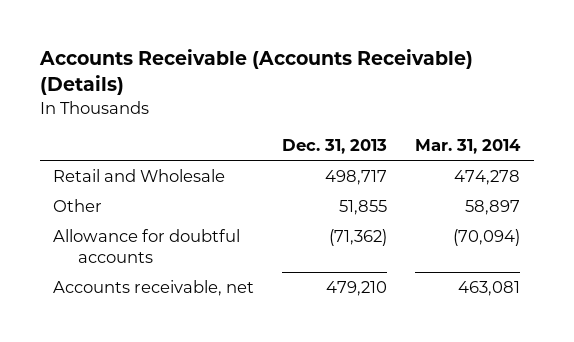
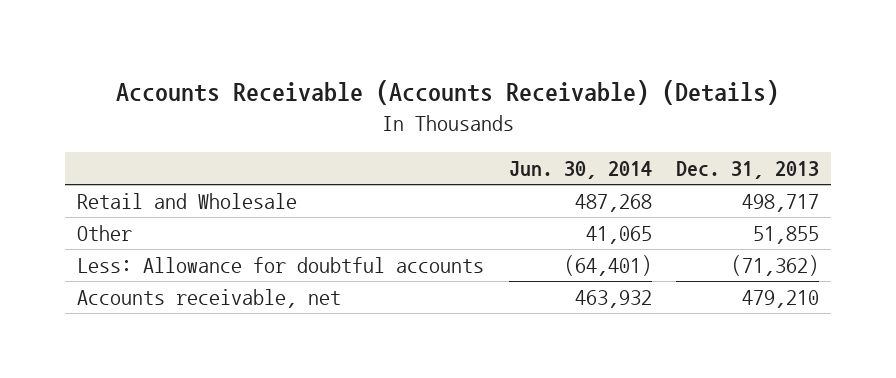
[415,139,522,155] Mar. 31, 2014 -> none
none -> [508,161,652,180] Jun. 30, 2014
[53,228,241,264] Allowance for doubtful accounts -> [77,257,485,274] Less: Allowance for doubtful accounts

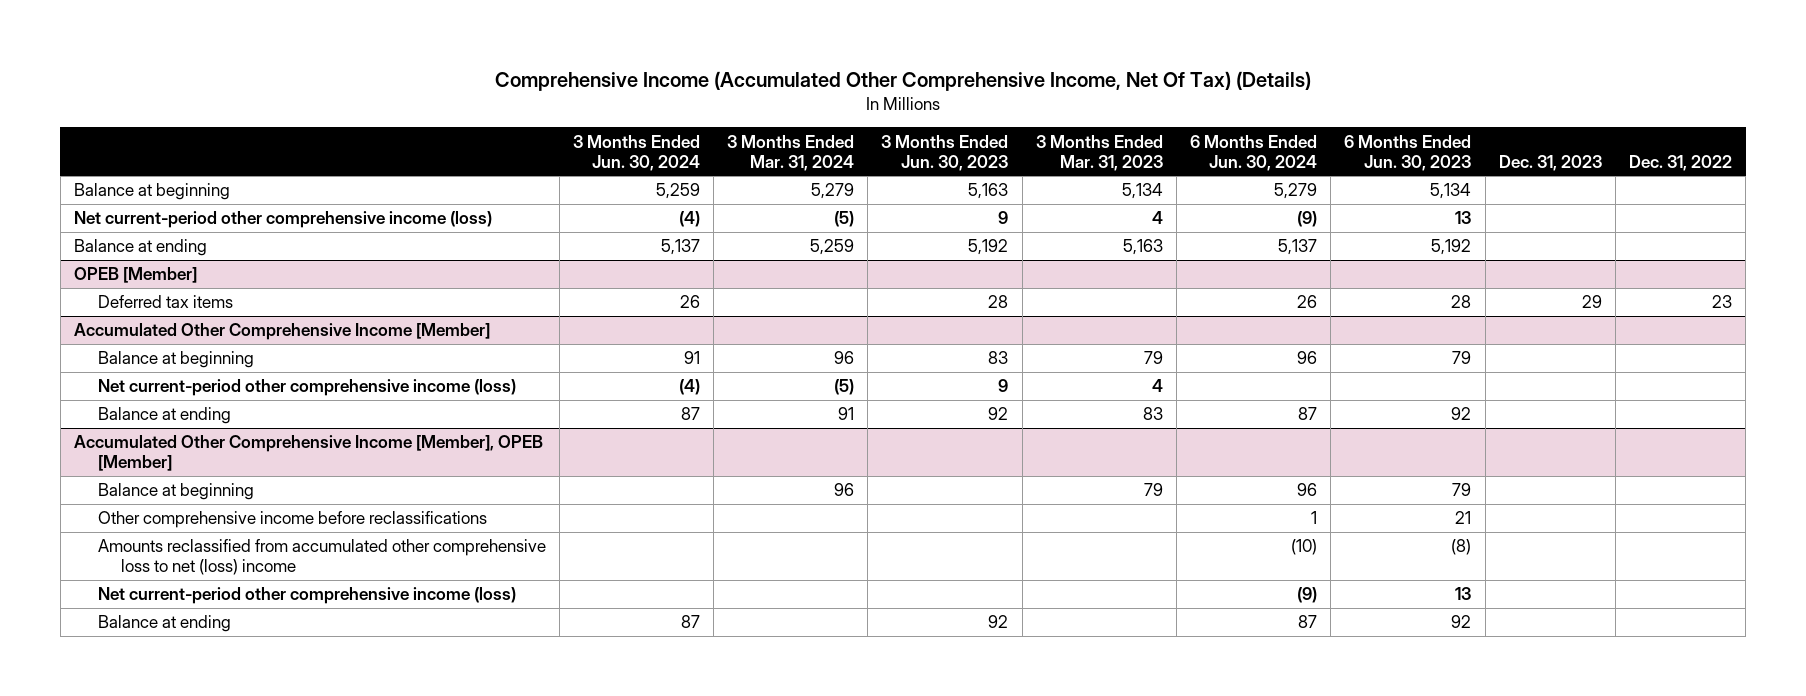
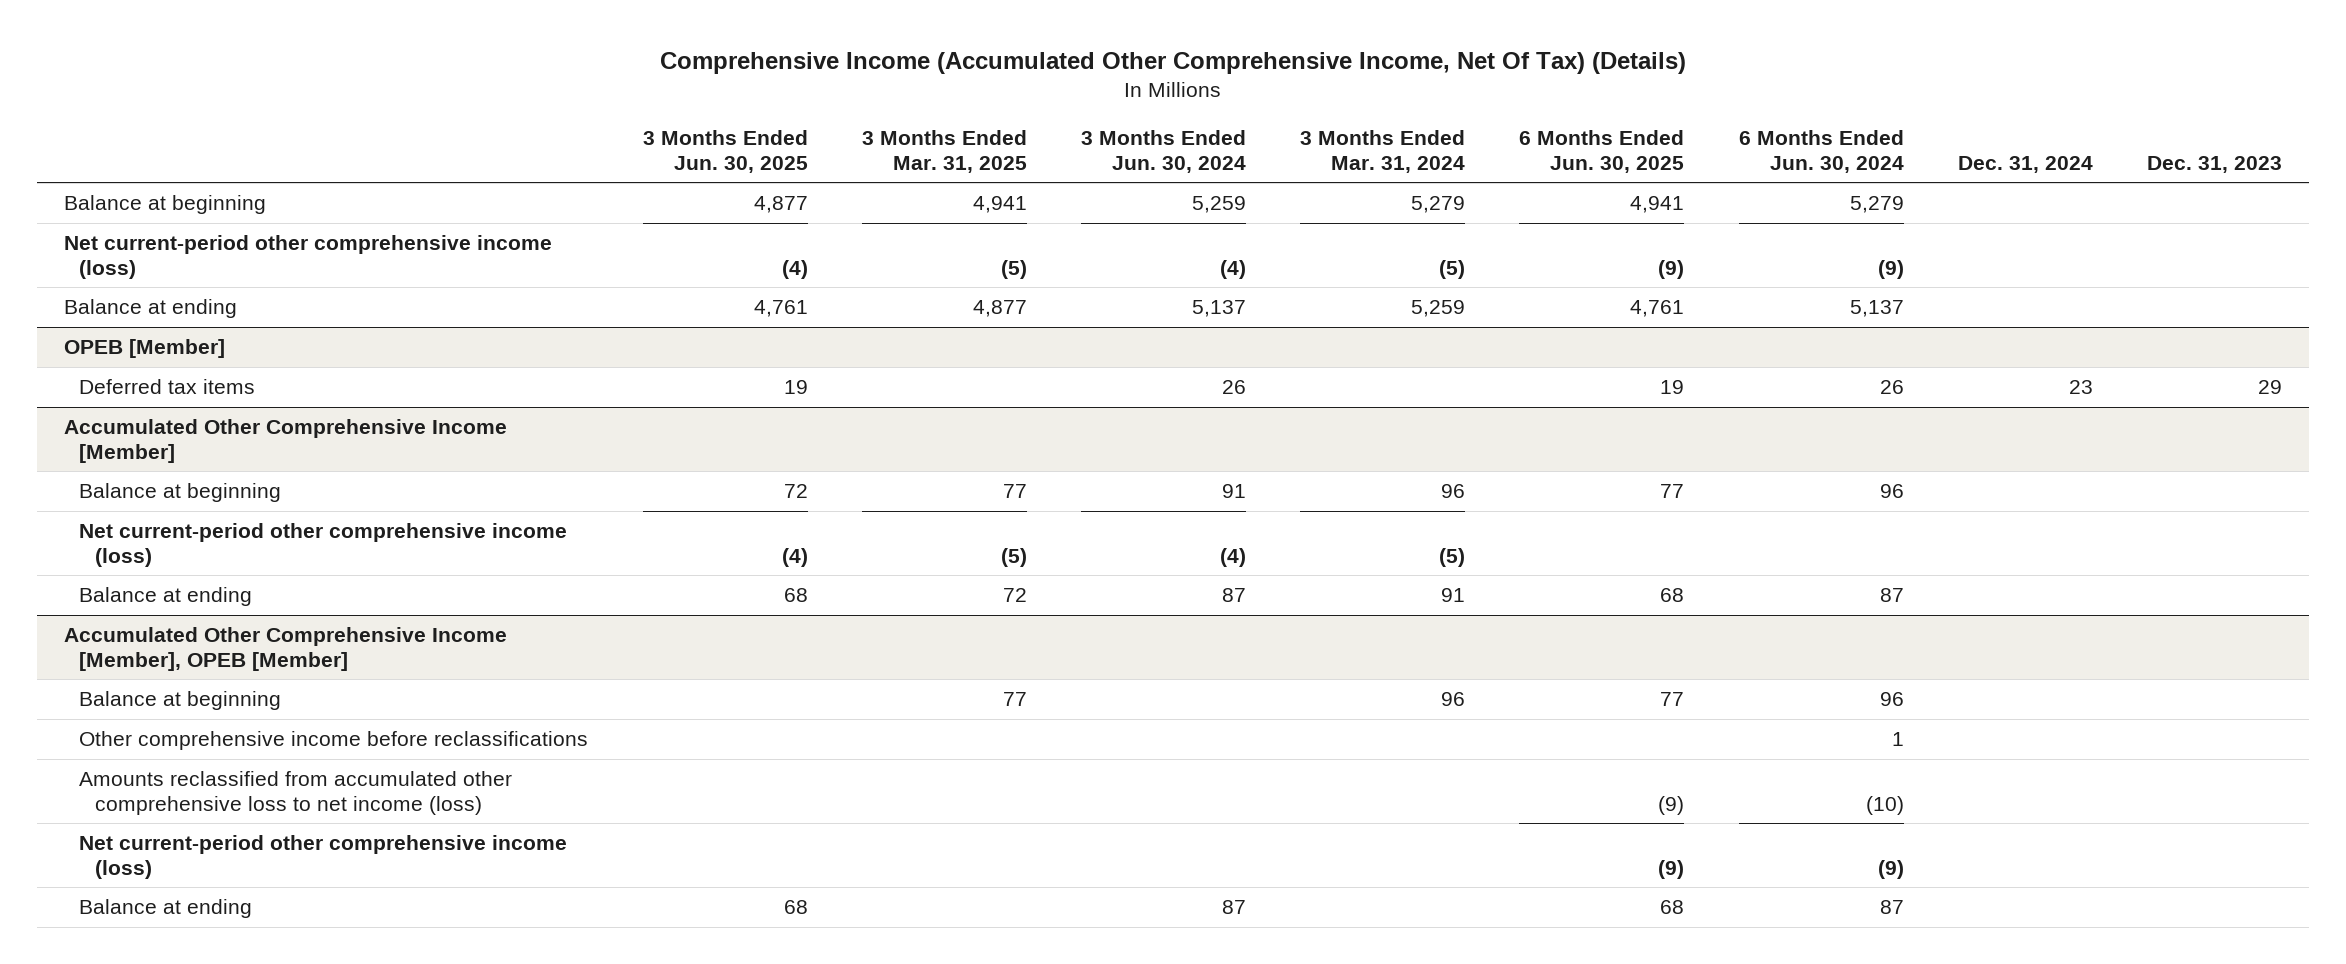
[881,134,1009,171] 3 Months Ended Jun. 30, 2023 -> none
[1035,134,1163,171] 3 Months Ended Mar. 31, 2023 -> none
[1344,134,1472,171] 6 Months Ended Jun. 30, 2023 -> none
[1629,154,1733,171] Dec. 31, 2022 -> none
none -> [642,130,808,173] 3 Months Ended Jun. 30, 2025
none -> [861,130,1027,173] 3 Months Ended Mar. 31, 2025
none -> [1519,130,1685,173] 6 Months Ended Jun. 30, 2025
none -> [1957,155,2093,173] Dec. 31, 2024
[97,539,546,576] Amounts reclassified from accumulated other comprehensive loss to net (loss) income -> [79,771,513,815] Amounts reclassified from accumulated other comprehensive loss to net income (loss)

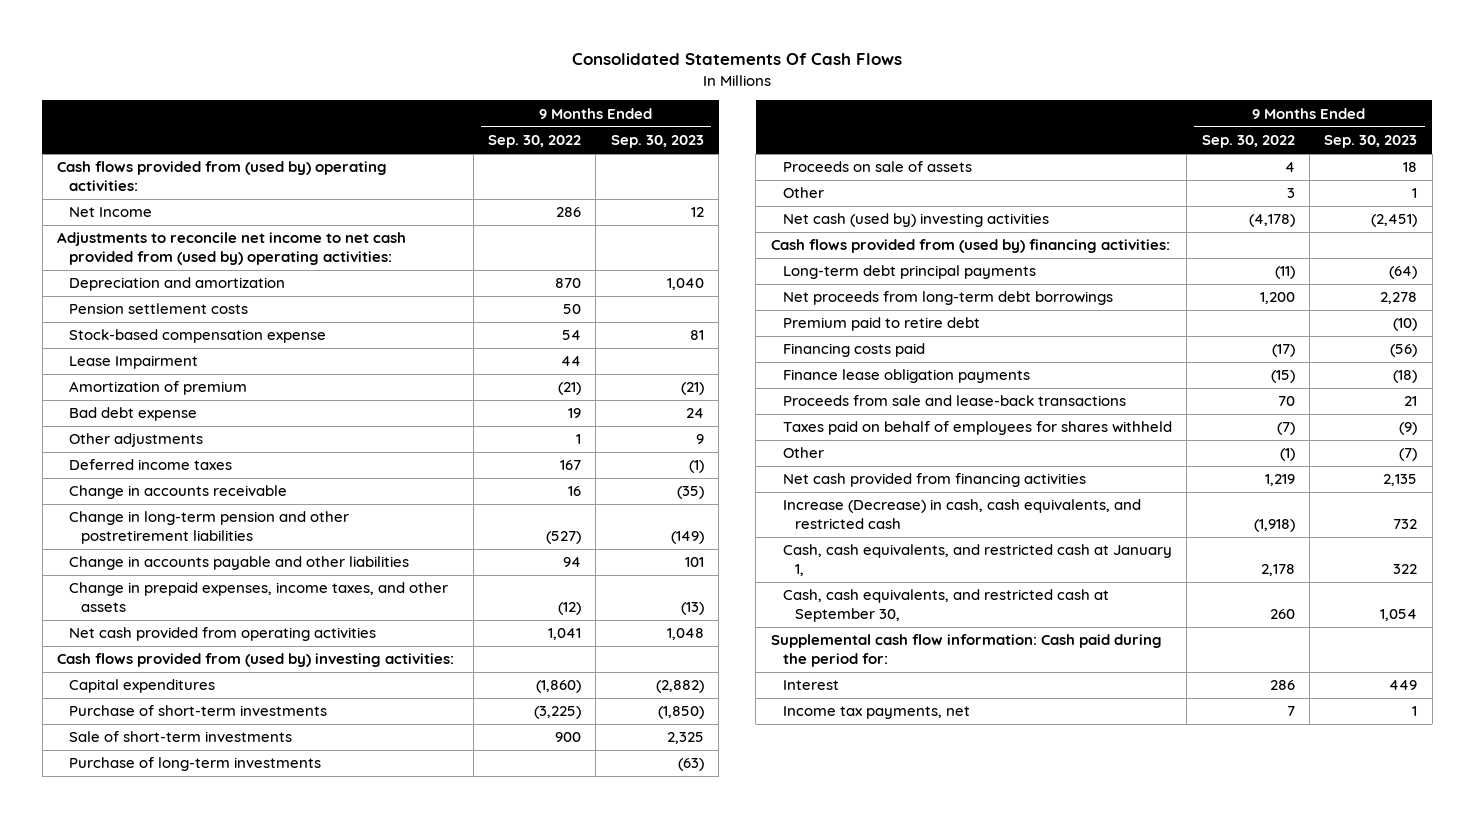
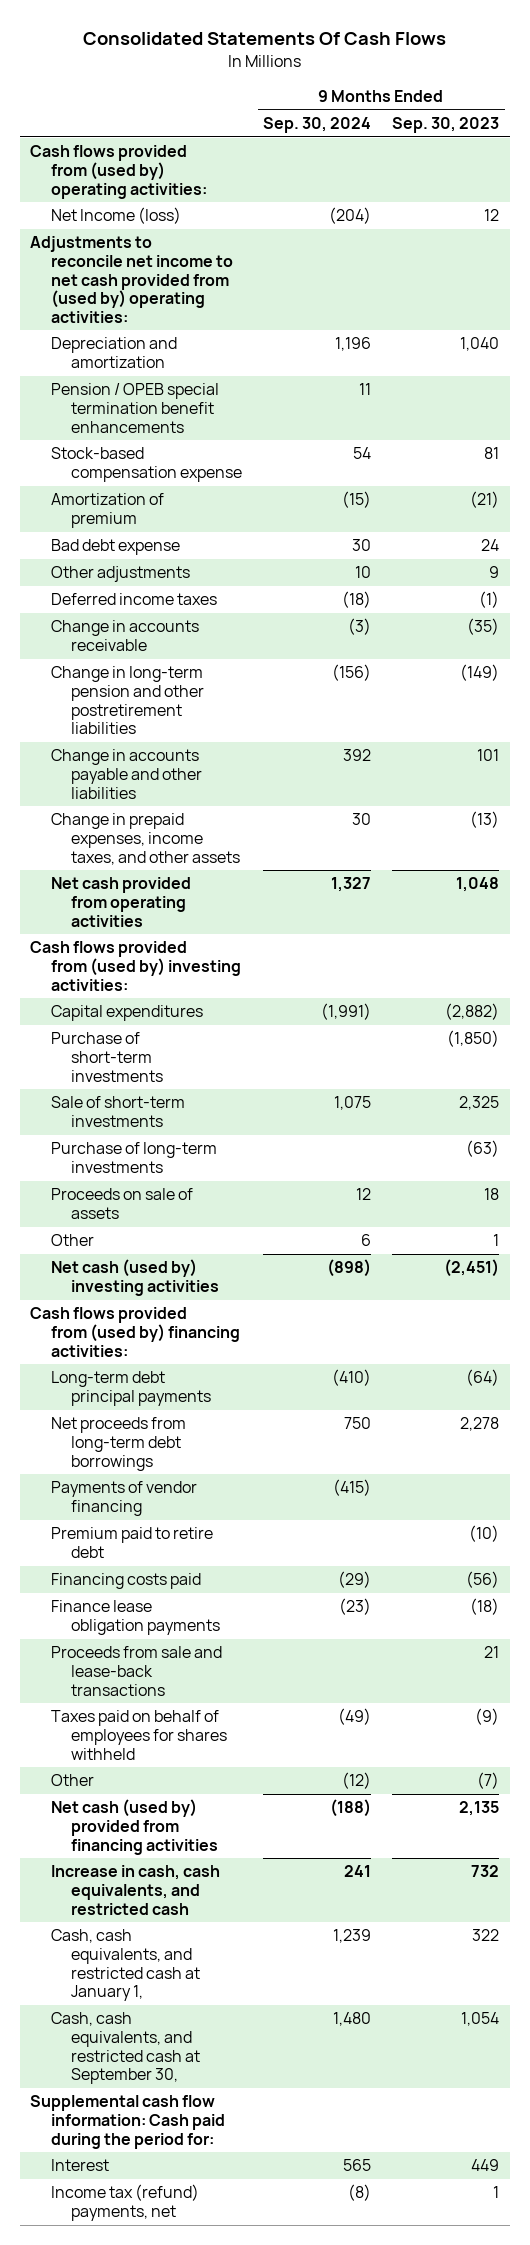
[488,135,582,149] Sep. 30, 2022 -> none
none -> [263,117,372,134] Sep. 30, 2024
[69,207,153,218] Net Income -> [50,207,181,225] Net Income (loss)
[69,303,249,315] Pension settlement costs -> [50,383,219,433] Pension / OPEB special termination benefit enhancements
[69,355,199,370] Lease Impairment -> none
none -> [50,1481,197,1516] Payments of vendor financing
[782,473,1086,488] Net cash provided from financing activities -> [50,1799,219,1855] Net cash (used by) provided from financing activities
[782,499,1141,529] Increase (Decrease) in cash, cash equivalents, and restricted cash -> [50,1865,220,1915] Increase in cash, cash equivalents, and restricted cash
[782,706,970,720] Income tax payments, net -> [50,2184,199,2221] Income tax (refund) payments, net

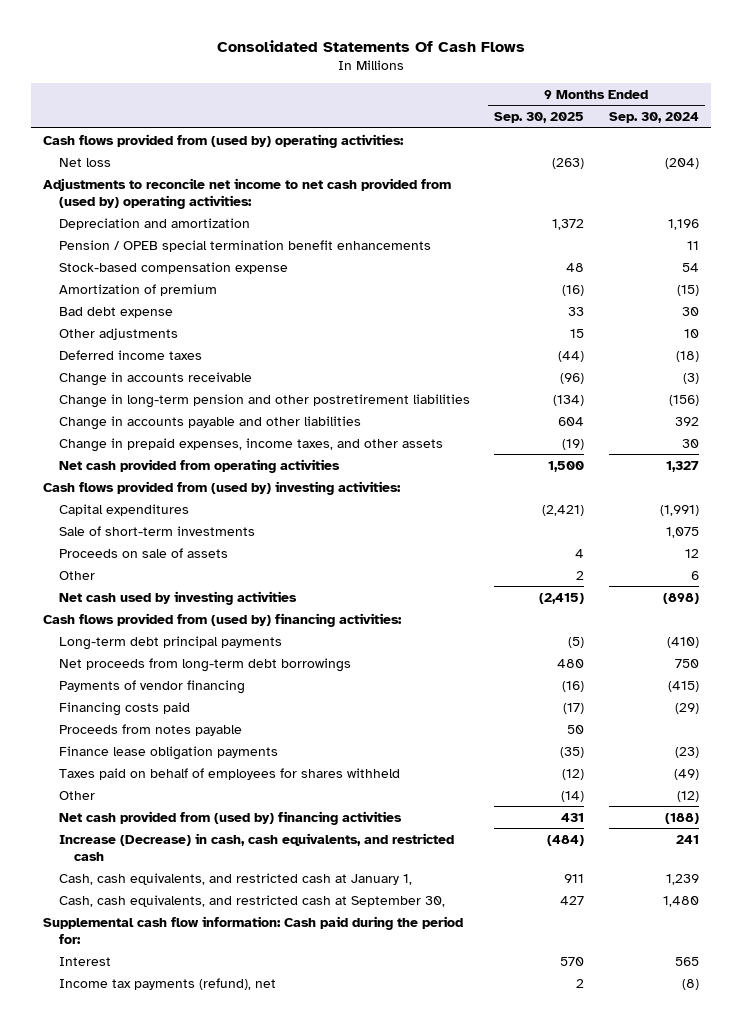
[392,117,500,134] Sep. 30, 2023 -> none
none -> [494,112,585,124] Sep. 30, 2025
[50,207,181,225] Net Income (loss) -> [58,157,111,167] Net loss
[50,1032,164,1082] Purchase of short-term investments -> none
[50,1142,217,1173] Purchase of long-term investments -> none
[50,1259,220,1296] Net cash (used by) investing activities -> [58,590,297,605] Net cash used by investing activities
[50,1527,213,1558] Premium paid to retire debt -> none
none -> [58,723,242,736] Proceeds from notes payable
[50,1646,222,1696] Proceeds from sale and lease-back transactions -> none
[50,1799,219,1855] Net cash (used by) provided from financing activities -> [58,810,402,825] Net cash provided from (used by) financing activities
[50,1865,220,1915] Increase in cash, cash equivalents, and restricted cash -> [58,832,454,861] Increase (Decrease) in cash, cash equivalents, and restricted cash
[50,2184,199,2221] Income tax (refund) payments, net -> [58,977,276,990] Income tax payments (refund), net

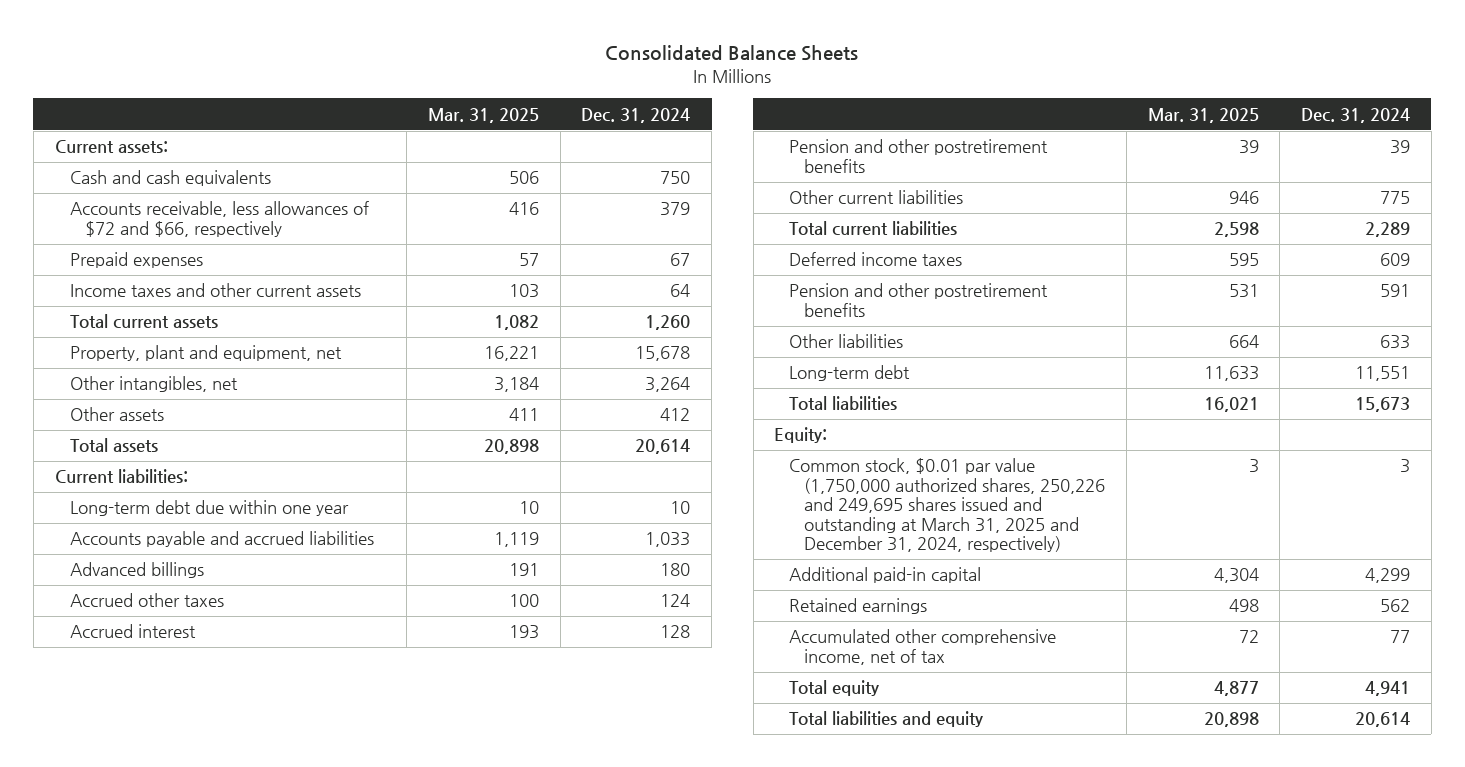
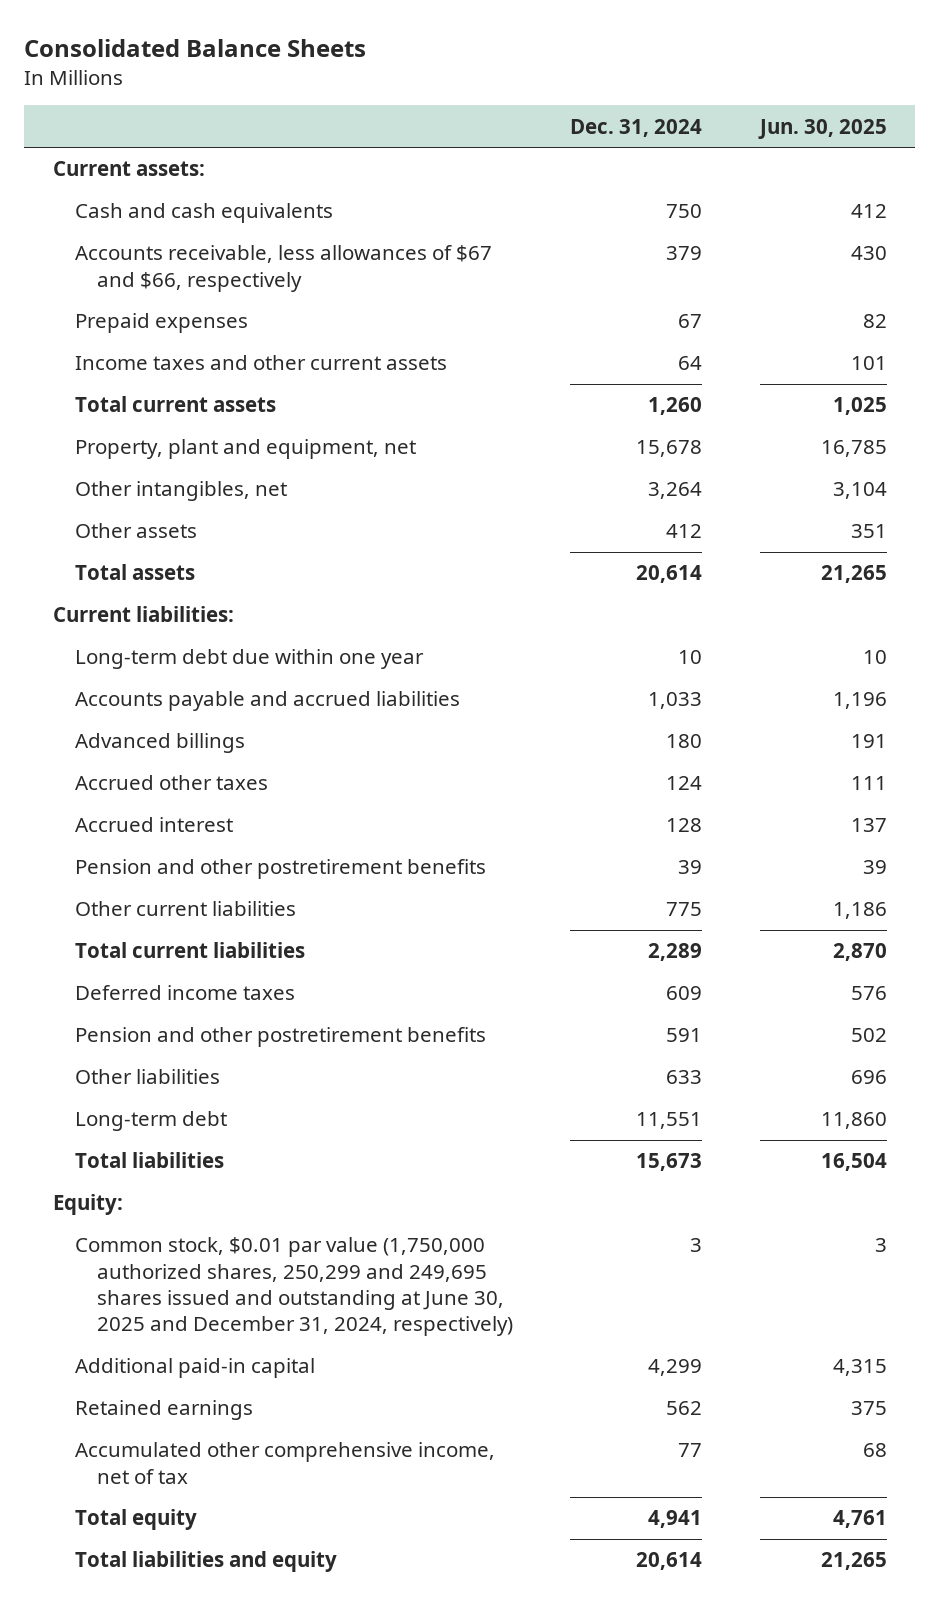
[428,107,540,123] Mar. 31, 2025 -> none
none -> [757,118,887,139] Jun. 30, 2025
[69,201,369,237] Accounts receivable, less allowances of $72 and $66, respectively -> [75,245,493,292] Accounts receivable, less allowances of $67 and $66, respectively
[789,458,1106,553] Common stock, $0.01 par value (1,750,000 authorized shares, 250,226 and 249,695 shares issued and outstanding at March 31, 2025 and December 31, 2024, respectively) -> [75,1237,514,1337] Common stock, $0.01 par value (1,750,000 authorized shares, 250,299 and 249,695 shares issued and outstanding at June 30, 2025 and December 31, 2024, respectively)

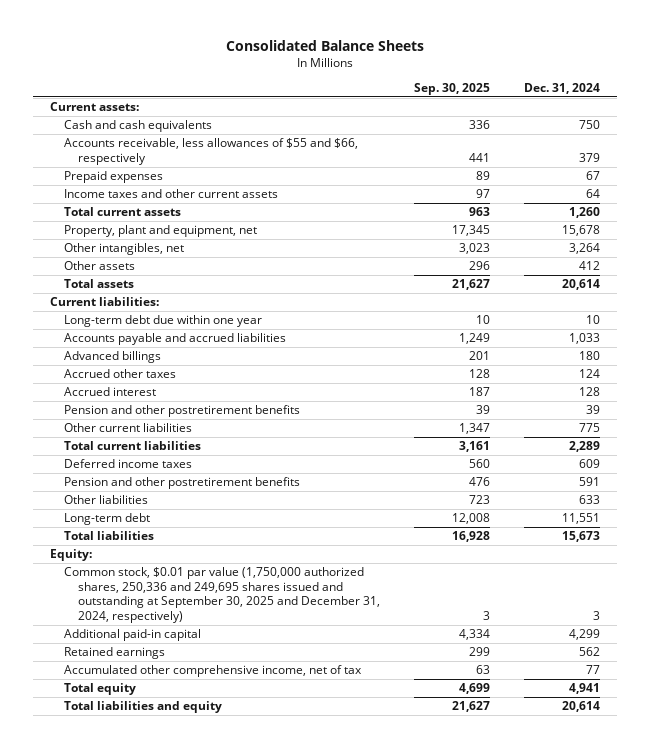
[757,118,887,139] Jun. 30, 2025 -> none
none -> [413,82,490,95] Sep. 30, 2025
[75,245,493,292] Accounts receivable, less allowances of $67 and $66, respectively -> [63,138,358,165] Accounts receivable, less allowances of $55 and $66, respectively
[75,1237,514,1337] Common stock, $0.01 par value (1,750,000 authorized shares, 250,299 and 249,695 shares issued and outstanding at June 30, 2025 and December 31, 2024, respectively) -> [63,567,380,623] Common stock, $0.01 par value (1,750,000 authorized shares, 250,336 and 249,695 shares issued and outstanding at September 30, 2025 and December 31, 2024, respectively)

